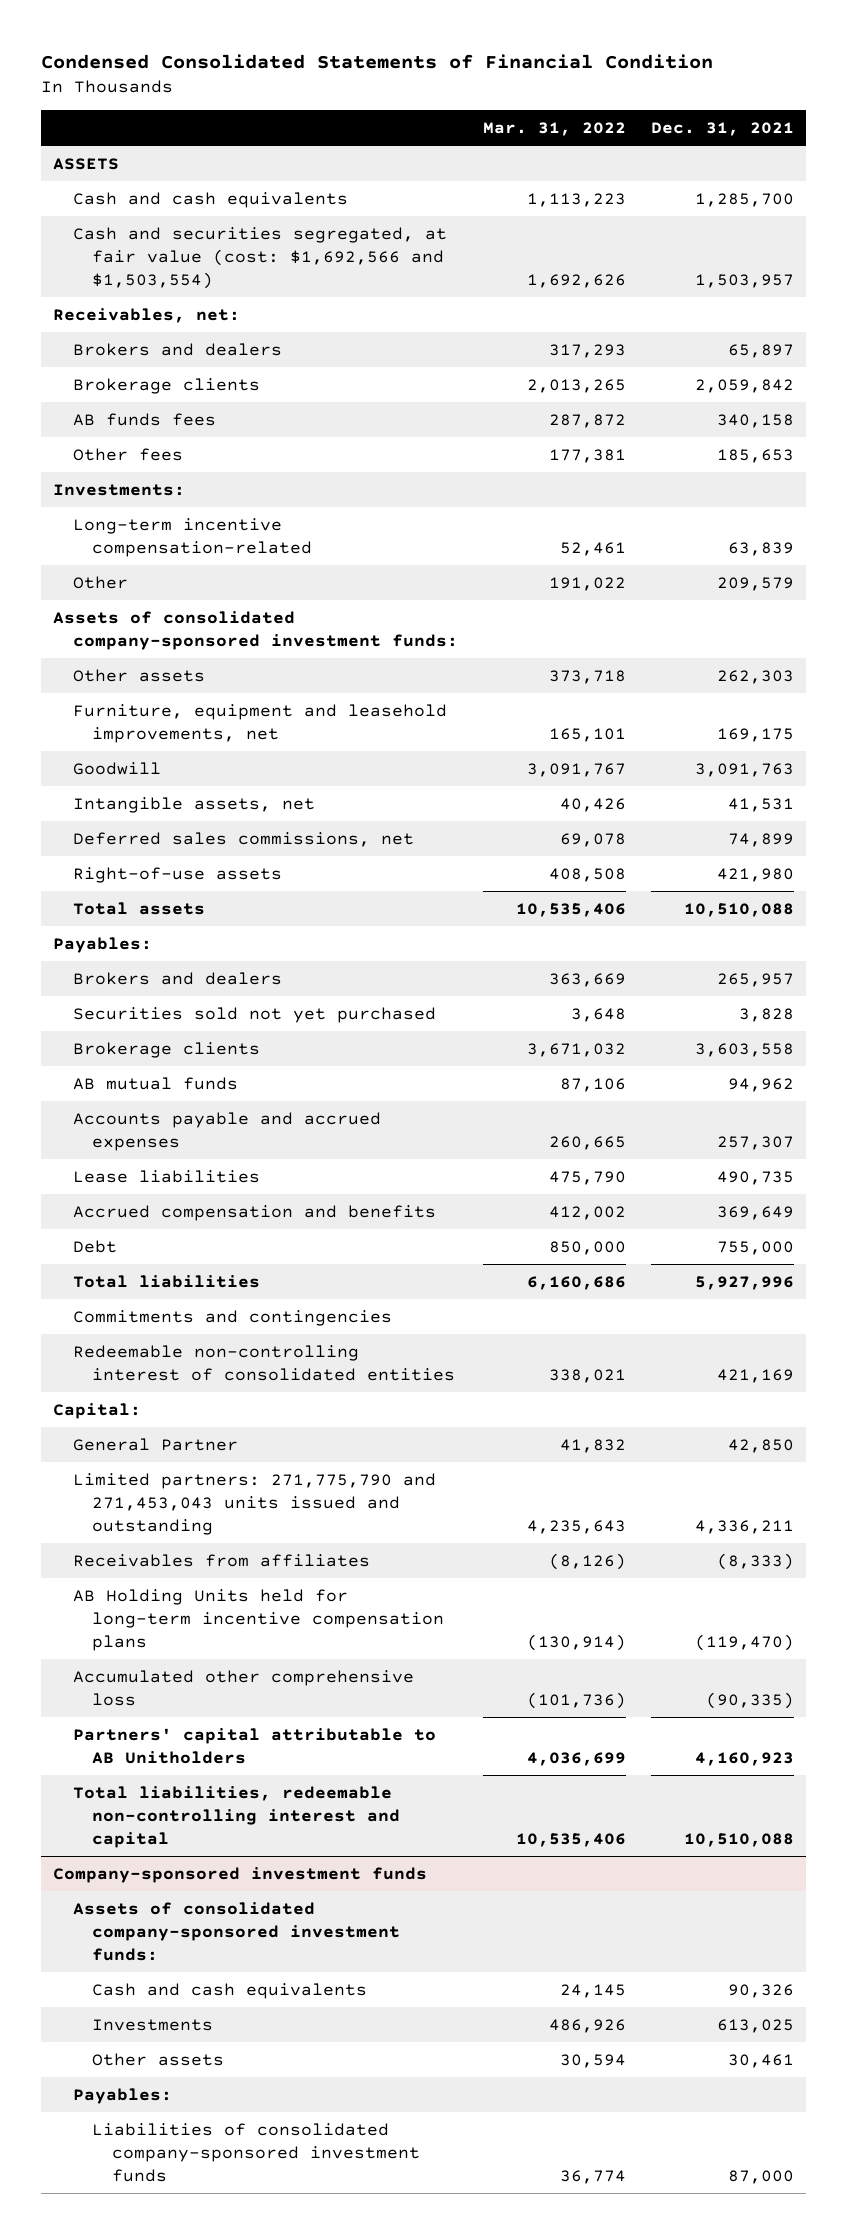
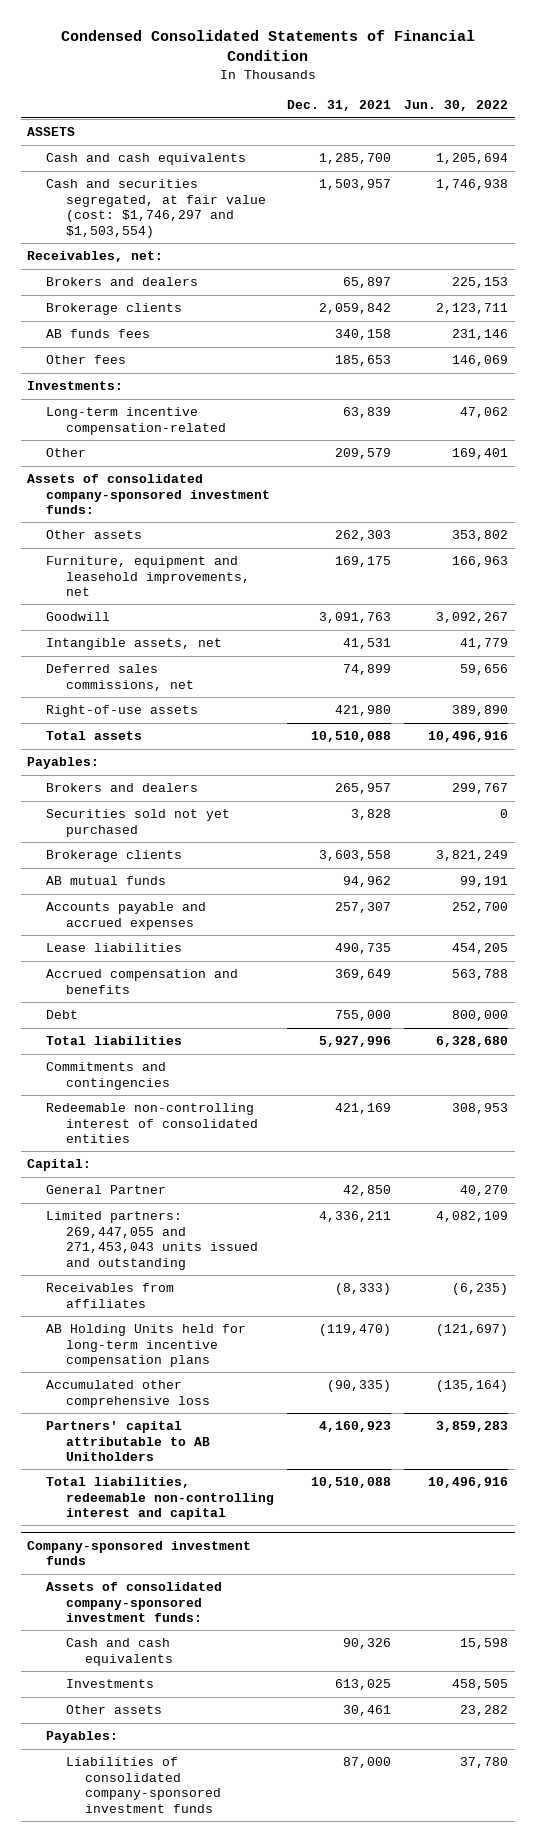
[482,122,626,137] Mar. 31, 2022 -> none
none -> [404,100,509,112] Jun. 30, 2022
[72,226,447,289] Cash and securities segregated, at fair value (cost: $1,692,566 and $1,503,554) -> [46,179,266,238] Cash and securities segregated, at fair value (cost: $1,746,297 and $1,503,554)
[72,1472,436,1535] Limited partners: 271,775,790 and 271,453,043 units issued and outstanding -> [46,1211,258,1270] Limited partners: 269,447,055 and 271,453,043 units issued and outstanding

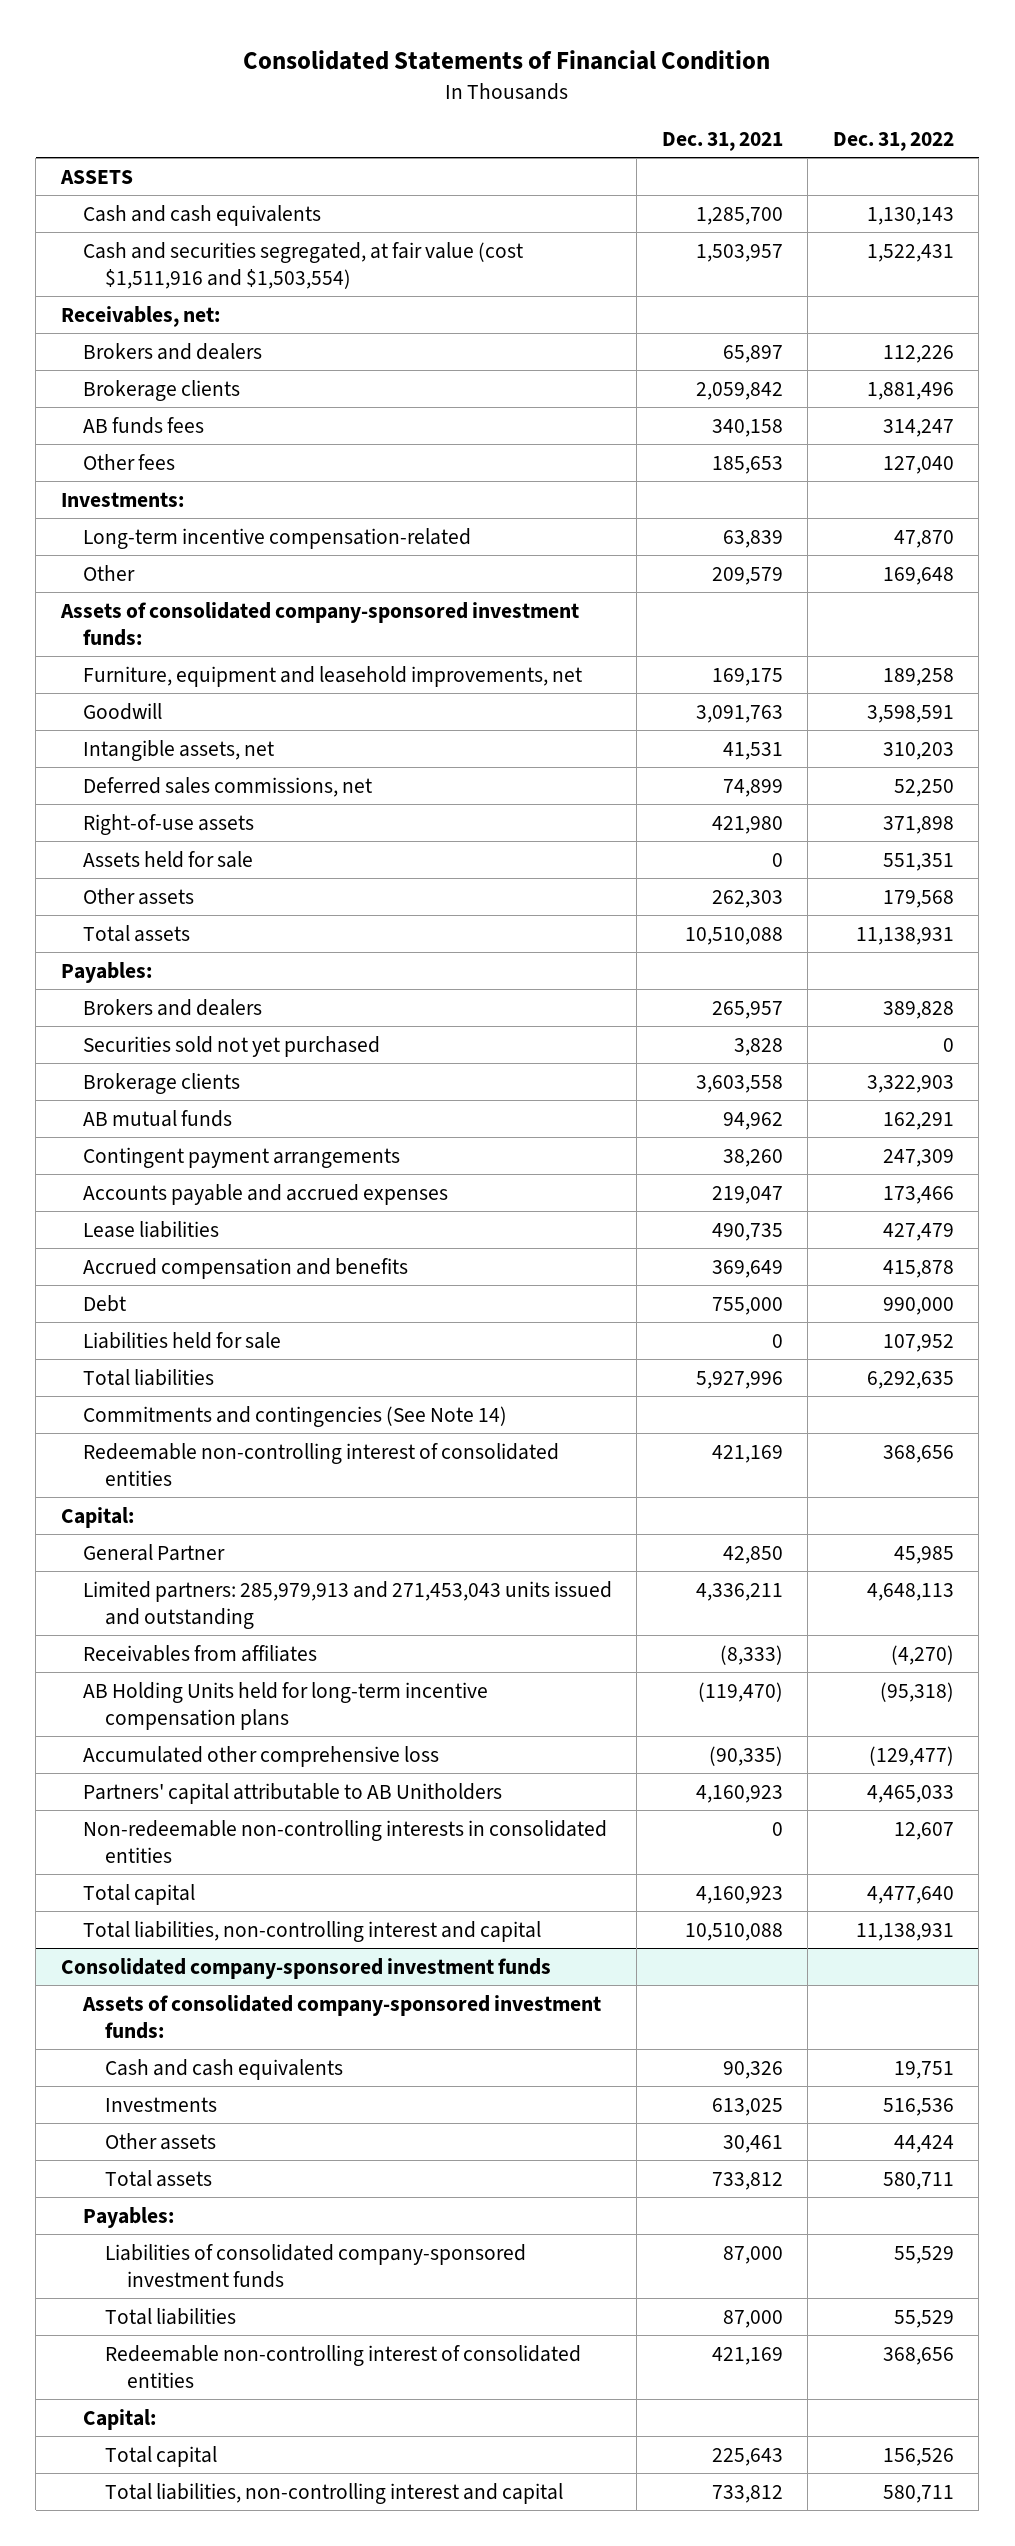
[60,29,475,62] Condensed Consolidated Statements of Financial Condition -> [243,50,771,71] Consolidated Statements of Financial Condition
[404,100,509,112] Jun. 30, 2022 -> none
none -> [832,132,954,152] Dec. 31, 2022
[46,179,266,238] Cash and securities segregated, at fair value (cost: $1,746,297 and $1,503,554) -> [82,241,523,289] Cash and securities segregated, at fair value (cost $1,511,916 and $1,503,554)
none -> [82,850,253,868] Assets held for sale
[46,530,143,540] Other assets -> [82,887,194,905] Other assets
none -> [82,1146,400,1168] Contingent payment arrangements
[334,902,391,914] 257,307 -> [711,1185,783,1204] 219,047
none -> [82,1331,281,1349] Liabilities held for sale
[46,1062,170,1090] Commitments and contingencies -> [82,1405,507,1427] Commitments and contingencies (See Note 14)
[46,1211,258,1270] Limited partners: 269,447,055 and 271,453,043 units issued and outstanding -> [82,1580,612,1629] Limited partners: 285,979,913 and 271,453,043 units issued and outstanding
none -> [82,1819,607,1863] Non-redeemable non-controlling interests in consolidated entities
none -> [82,1883,195,1905] Total capital
[46,1477,274,1521] Total liabilities, redeemable non-controlling interest and capital -> [82,1920,541,1942] Total liabilities, non-controlling interest and capital
[27,1540,252,1566] Company-sponsored investment funds -> [60,1957,551,1979] Consolidated company-sponsored investment funds
none -> [104,2169,212,2187] Total assets
none -> [104,2307,236,2325] Total liabilities
none -> [104,2344,581,2388] Redeemable non-controlling interest of consolidated entities
none -> [82,2408,156,2430] Capital:
none -> [104,2445,217,2467] Total capital
none -> [104,2482,563,2504] Total liabilities, non-controlling interest and capital

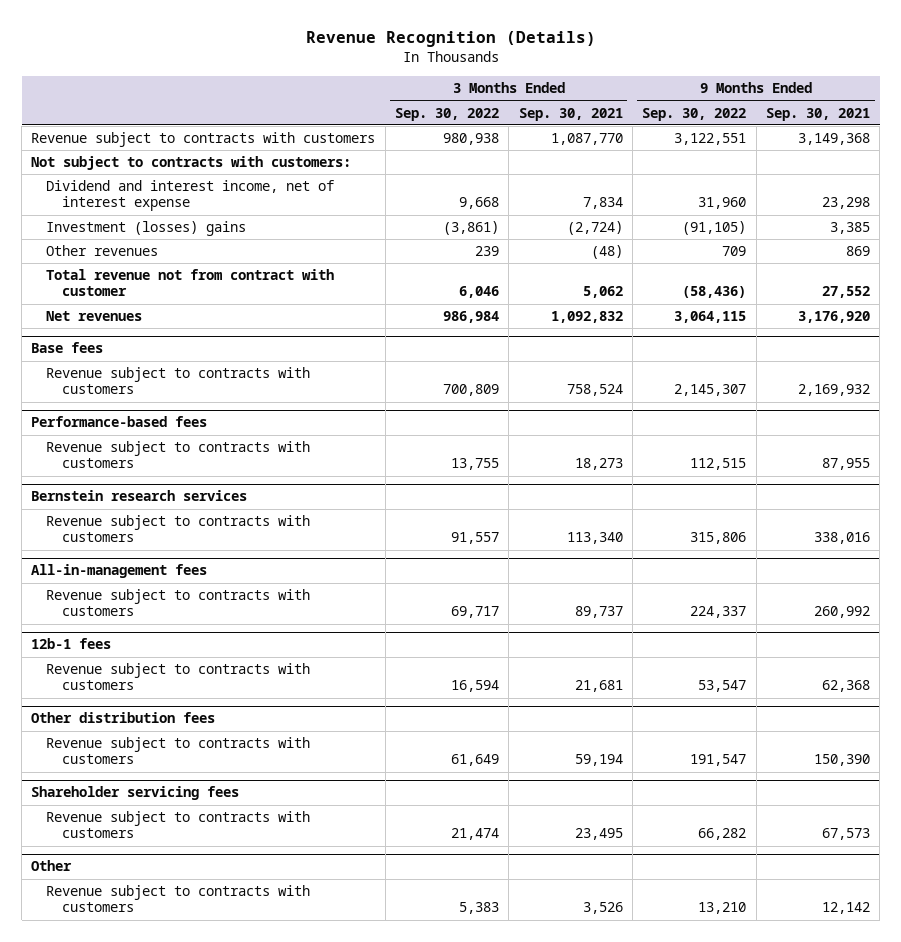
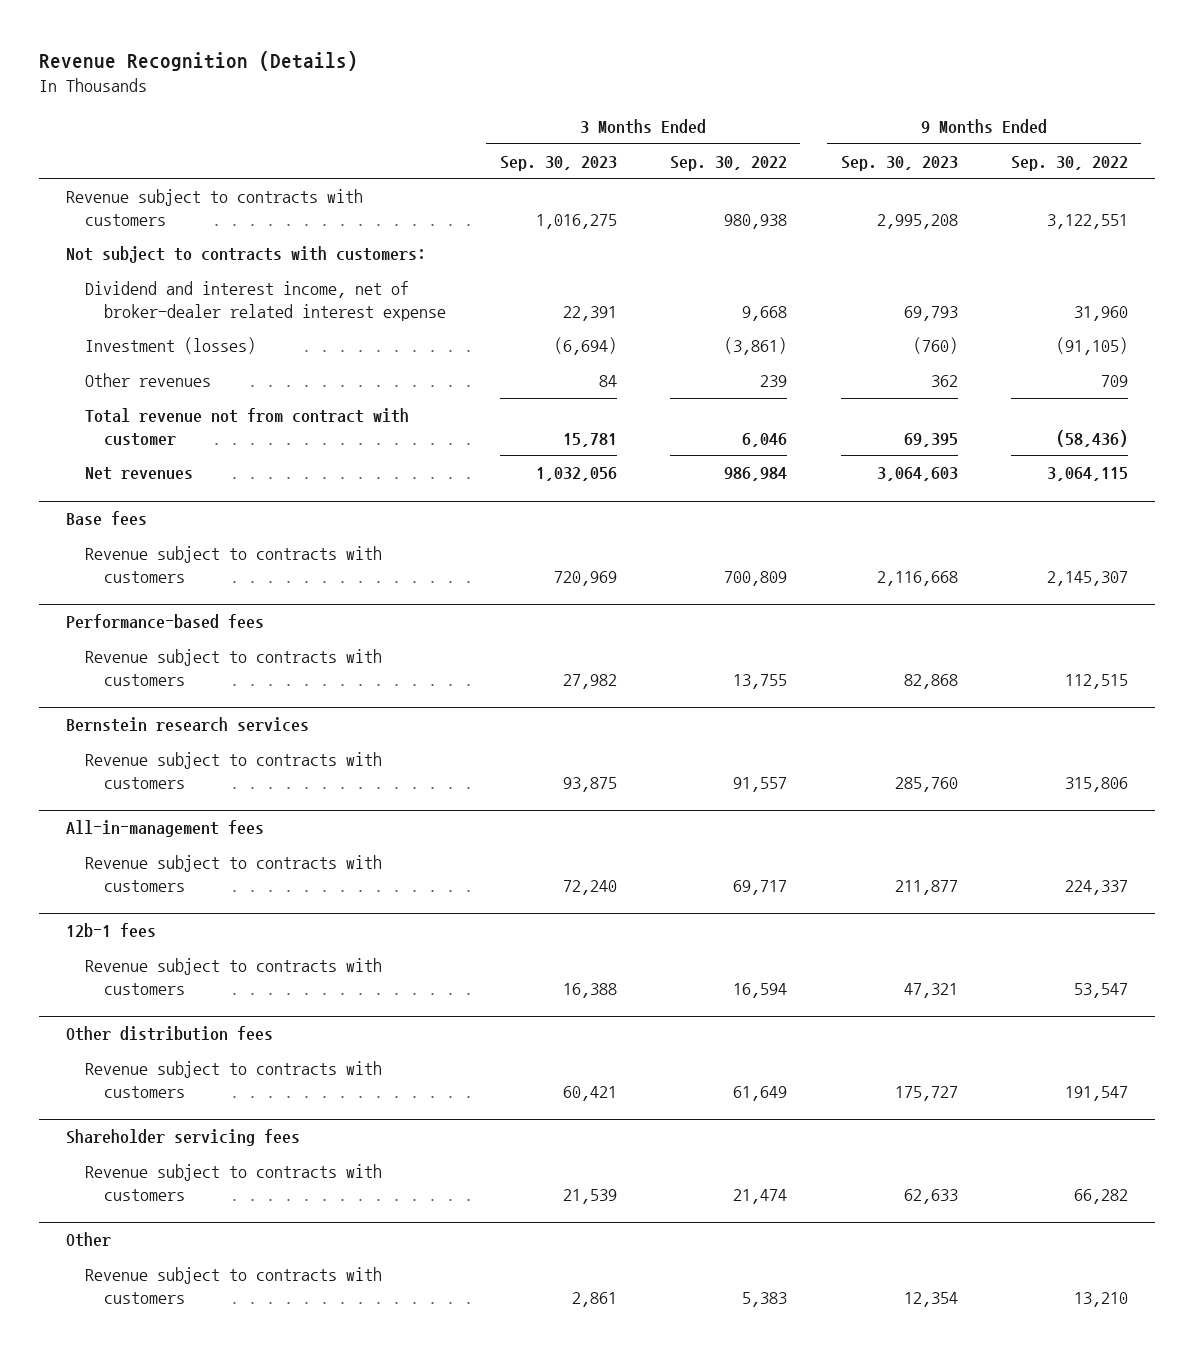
[518,107,623,121] Sep. 30, 2021 -> none
[765,107,870,121] Sep. 30, 2021 -> none
none -> [499,155,617,171] Sep. 30, 2023
none -> [840,155,958,171] Sep. 30, 2023
[46,180,335,212] Dividend and interest income, net of interest expense -> [85,281,447,321] Dividend and interest income, net of broker-dealer related interest expense
[46,221,247,237] Investment (losses) gains -> [85,337,257,355] Investment (losses)

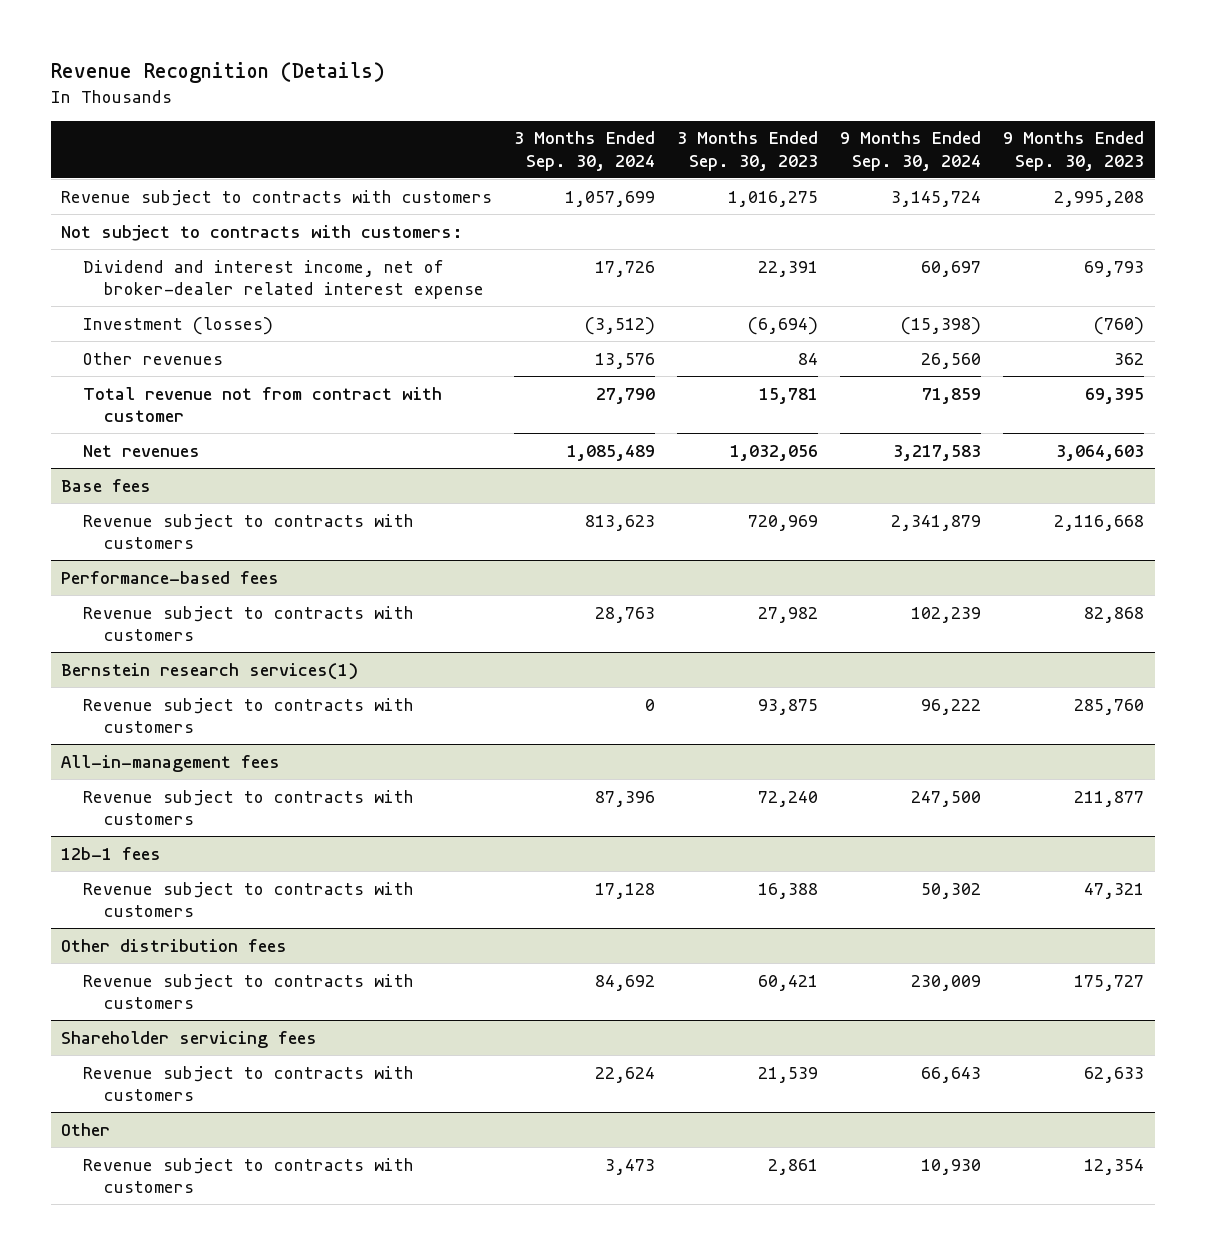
[670,155,788,171] Sep. 30, 2022 -> none
[1010,155,1128,171] Sep. 30, 2022 -> none
none -> [514,131,656,171] 3 Months Ended Sep. 30, 2024
none -> [840,131,982,171] 9 Months Ended Sep. 30, 2024
[65,717,309,733] Bernstein research services -> [61,662,359,680] Bernstein research services(1)

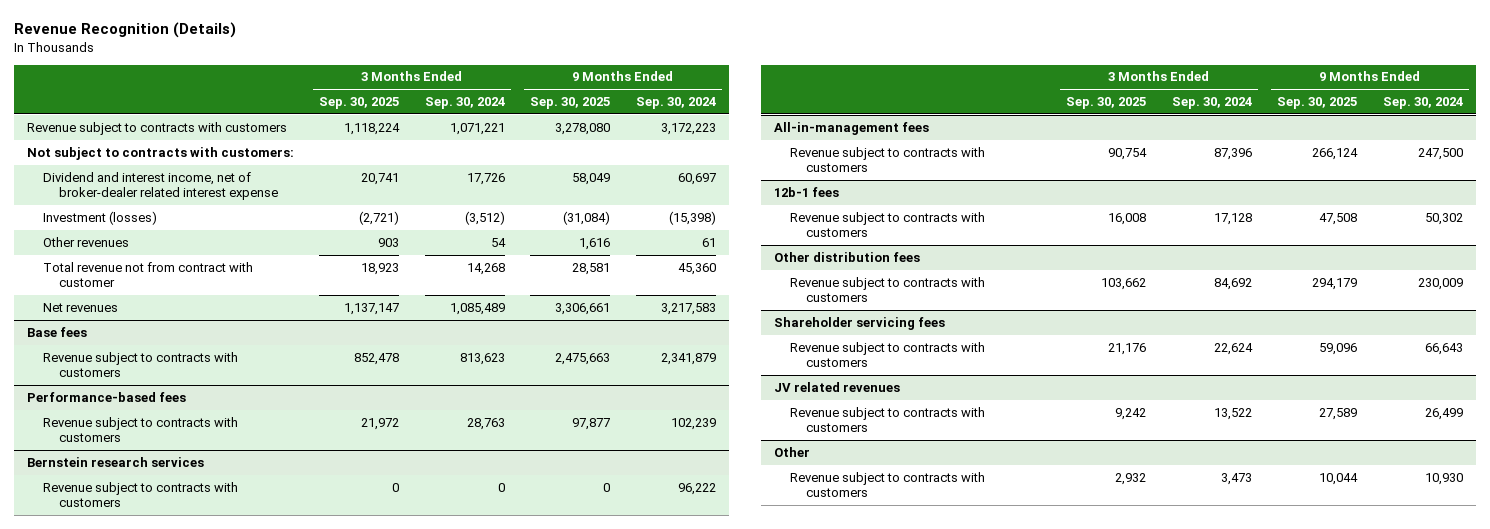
[677,131,819,171] 3 Months Ended Sep. 30, 2023 -> none
[1003,131,1145,171] 9 Months Ended Sep. 30, 2023 -> none
none -> [319,97,400,110] Sep. 30, 2025
none -> [530,97,611,110] Sep. 30, 2025
[565,190,656,207] 1,057,699 -> [449,122,505,135] 1,071,221
[891,190,982,207] 3,145,724 -> [660,122,716,135] 3,172,223
[595,352,656,369] 13,576 -> [490,237,506,247] 54
[921,352,982,369] 26,560 -> [701,237,716,247] 61
[596,387,656,404] 27,790 -> [466,262,505,275] 14,268
[922,387,982,404] 71,859 -> [677,262,716,275] 45,360
[61,662,359,680] Bernstein research services(1) -> [26,456,204,467] Bernstein research services
none -> [773,381,900,392] JV related revenues
none -> [789,406,985,432] Revenue subject to contracts with customers

